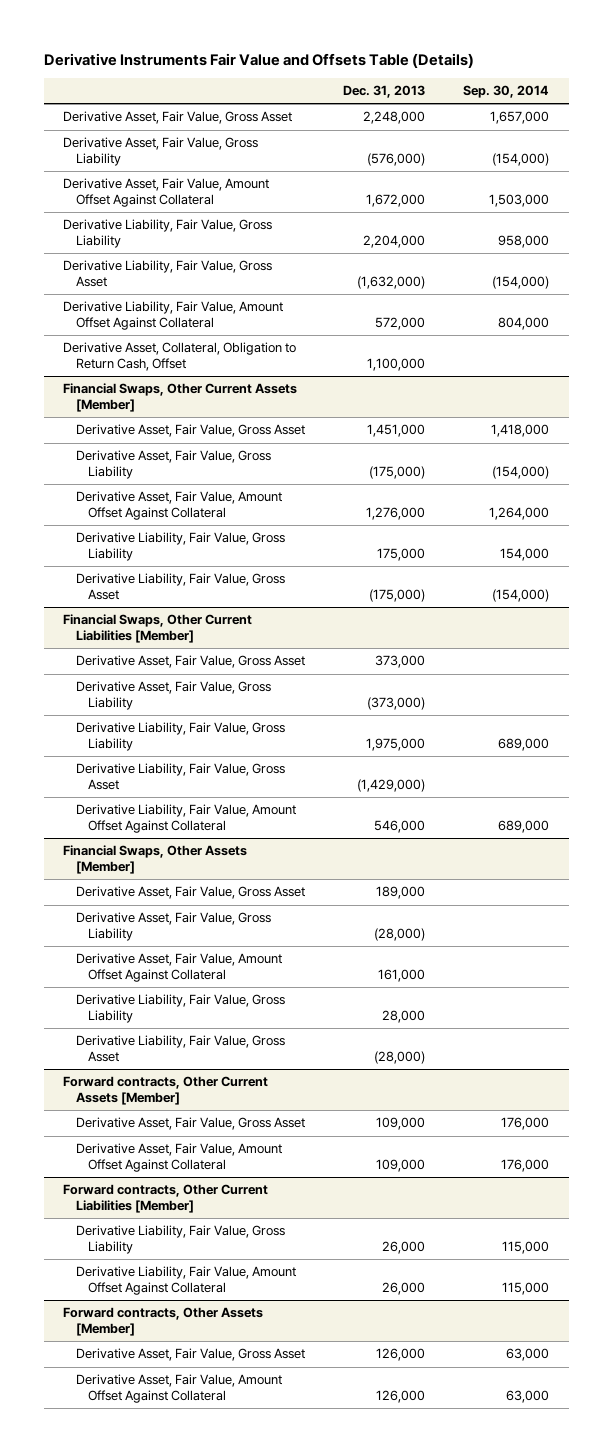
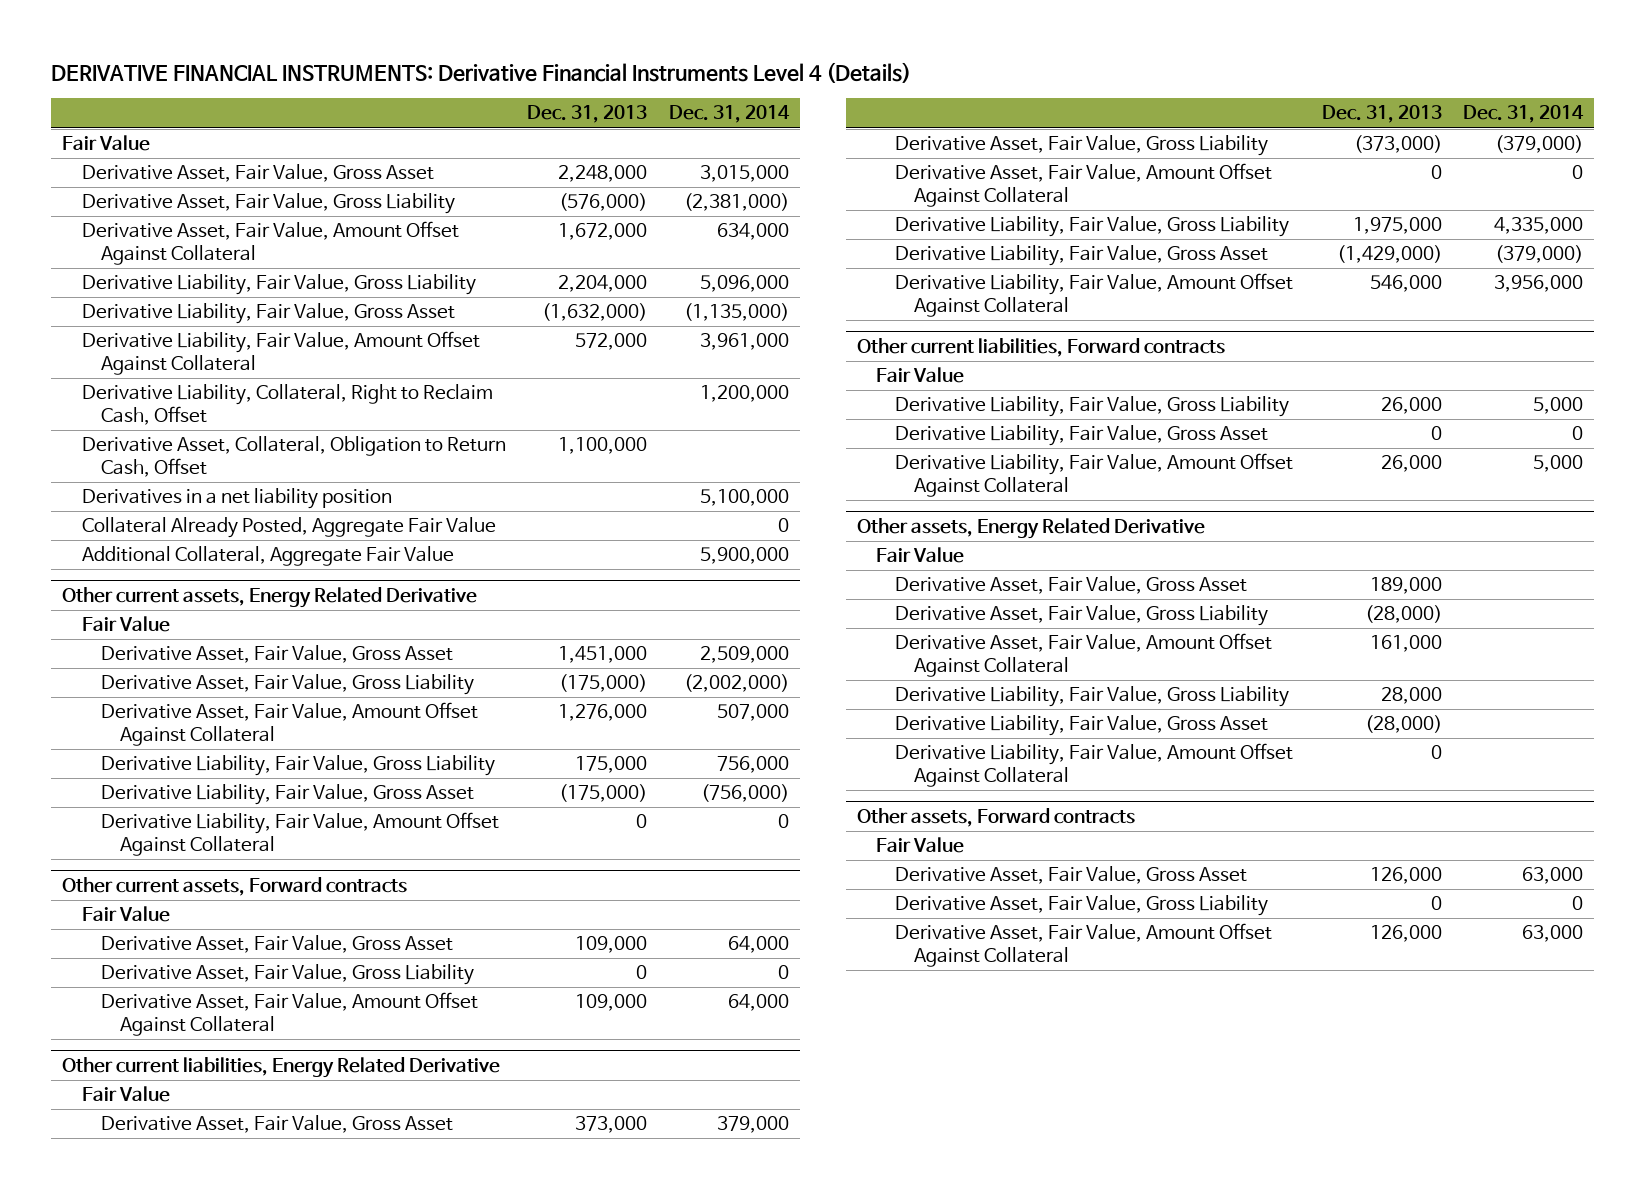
[44,52,475,68] Derivative Instruments Fair Value and Offsets Table (Details) -> [51,61,912,83] DERIVATIVE FINANCIAL INSTRUMENTS: Derivative Financial Instruments Level 4 (Details)
[463,85,550,99] Sep. 30, 2014 -> none
none -> [669,105,791,124] Dec. 31, 2014
none -> [62,135,151,152] Fair Value
none -> [81,384,493,425] Derivative Liability, Collateral, Right to Reclaim Cash, Offset
[63,383,298,412] Financial Swaps, Other Current Assets [Member] -> none
none -> [81,488,392,510] Derivatives in a net liability position
none -> [81,517,496,539] Collateral Already Posted, Aggregate Fair Value
none -> [81,546,454,567] Additional Collateral, Aggregate Fair Value
none -> [62,586,478,608] Other current assets, Energy Related Derivative
none -> [81,616,170,633] Fair Value
[63,614,253,643] Financial Swaps, Other Current Liabilities [Member] -> none
none -> [100,812,499,856] Derivative Liability, Fair Value, Amount Offset Against Collateral
none -> [62,876,408,896] Other current assets, Forward contracts
none -> [81,906,170,923] Fair Value
none -> [100,935,453,954] Derivative Asset, Fair Value, Gross Asset
none -> [100,964,474,986] Derivative Asset, Fair Value, Gross Liability
none -> [100,992,478,1036] Derivative Asset, Fair Value, Amount Offset Against Collateral
none -> [62,1056,501,1078] Other current liabilities, Energy Related Derivative
none -> [81,1086,170,1103] Fair Value
none -> [895,163,1273,207] Derivative Asset, Fair Value, Amount Offset Against Collateral
[63,845,248,874] Financial Swaps, Other Assets [Member] -> none
none -> [856,337,1225,357] Other current liabilities, Forward contracts
none -> [875,367,964,384] Fair Value
none -> [895,396,1290,418] Derivative Liability, Fair Value, Gross Liability
none -> [895,425,1269,447] Derivative Liability, Fair Value, Gross Asset
none -> [895,453,1294,497] Derivative Liability, Fair Value, Amount Offset Against Collateral
none -> [856,517,1205,539] Other assets, Energy Related Derivative
none -> [875,547,964,564] Fair Value
[63,1076,269,1105] Forward contracts, Other Current Assets [Member] -> none
[75,1117,305,1131] Derivative Asset, Fair Value, Gross Asset -> none
[75,1143,282,1172] Derivative Asset, Fair Value, Amount Offset Against Collateral -> none
[63,1184,269,1213] Forward contracts, Other Current Liabilities [Member] -> none
[75,1225,285,1254] Derivative Liability, Fair Value, Gross Liability -> none
[382,1281,426,1295] 26,000 -> [1430,745,1442,760] 0
[63,1307,264,1336] Forward contracts, Other Assets [Member] -> [856,807,1135,827] Other assets, Forward contracts
none -> [875,837,964,854] Fair Value
none -> [895,895,1269,917] Derivative Asset, Fair Value, Gross Liability

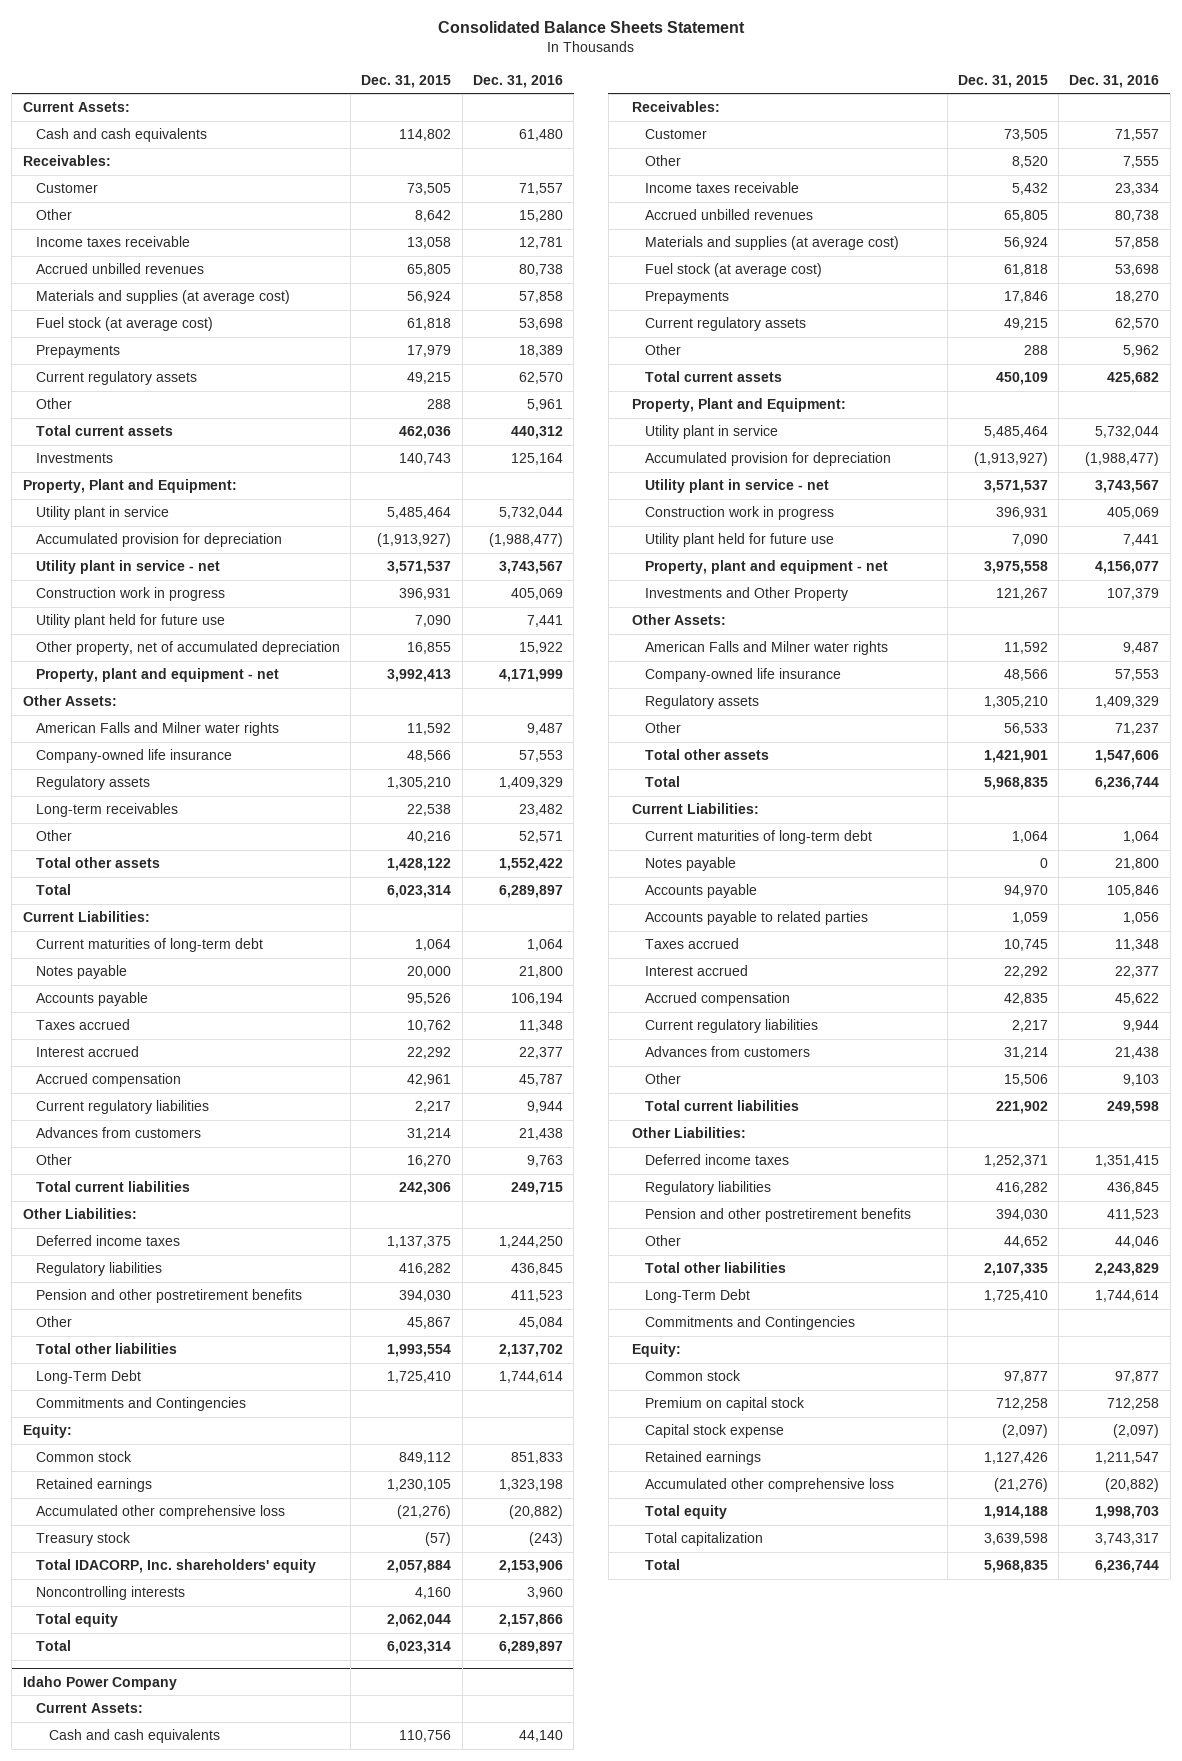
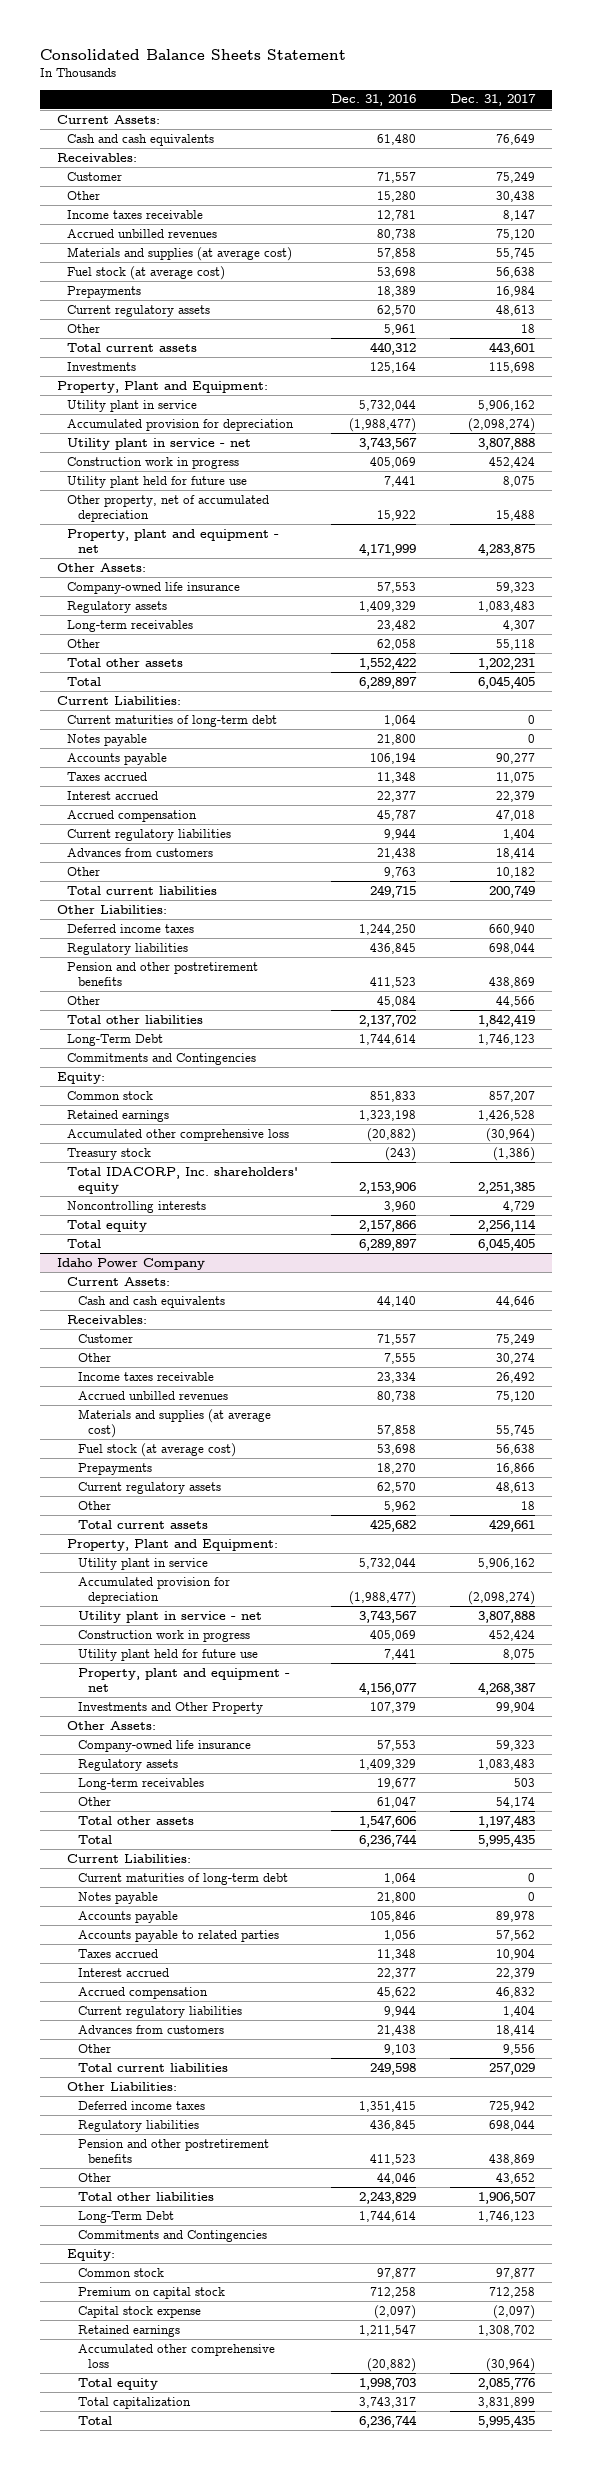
[361,74,452,88] Dec. 31, 2015 -> none
none -> [449,94,536,107] Dec. 31, 2017
[35,722,279,737] American Falls and Milner water rights -> none
[518,831,563,844] 52,571 -> [377,638,417,650] 62,058
[645,641,889,656] American Falls and Milner water rights -> none
none -> [77,1777,204,1790] Long-term receivables
[1115,723,1160,736] 71,237 -> [377,1796,417,1808] 61,047

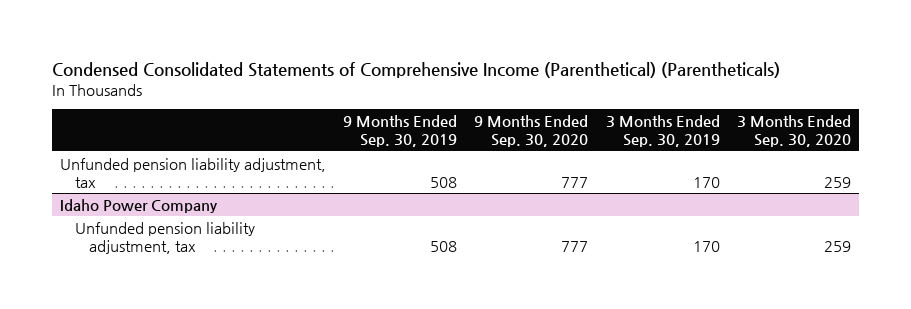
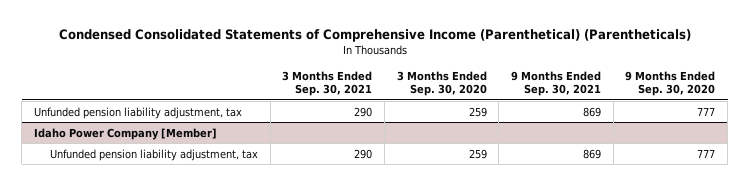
[343,115,458,148] 9 Months Ended Sep. 30, 2019 -> none
[605,115,720,148] 3 Months Ended Sep. 30, 2019 -> none
none -> [282,70,373,97] 3 Months Ended Sep. 30, 2021
none -> [511,70,602,97] 9 Months Ended Sep. 30, 2021
[60,198,219,213] Idaho Power Company -> [33,127,217,140] Idaho Power Company [Member]

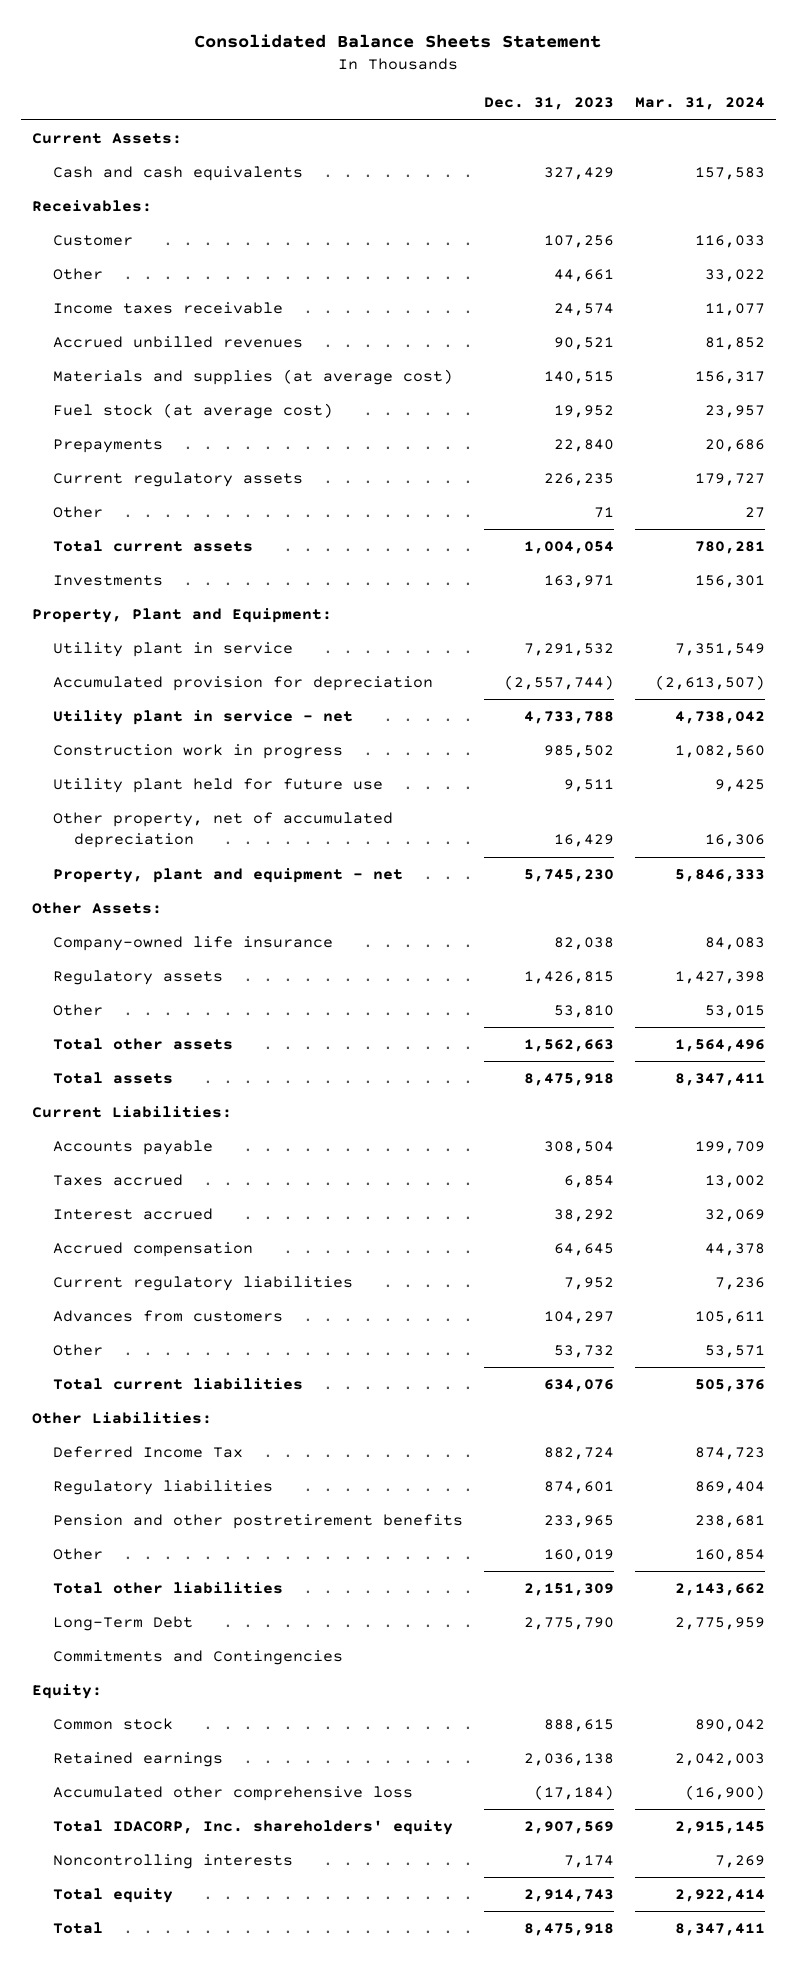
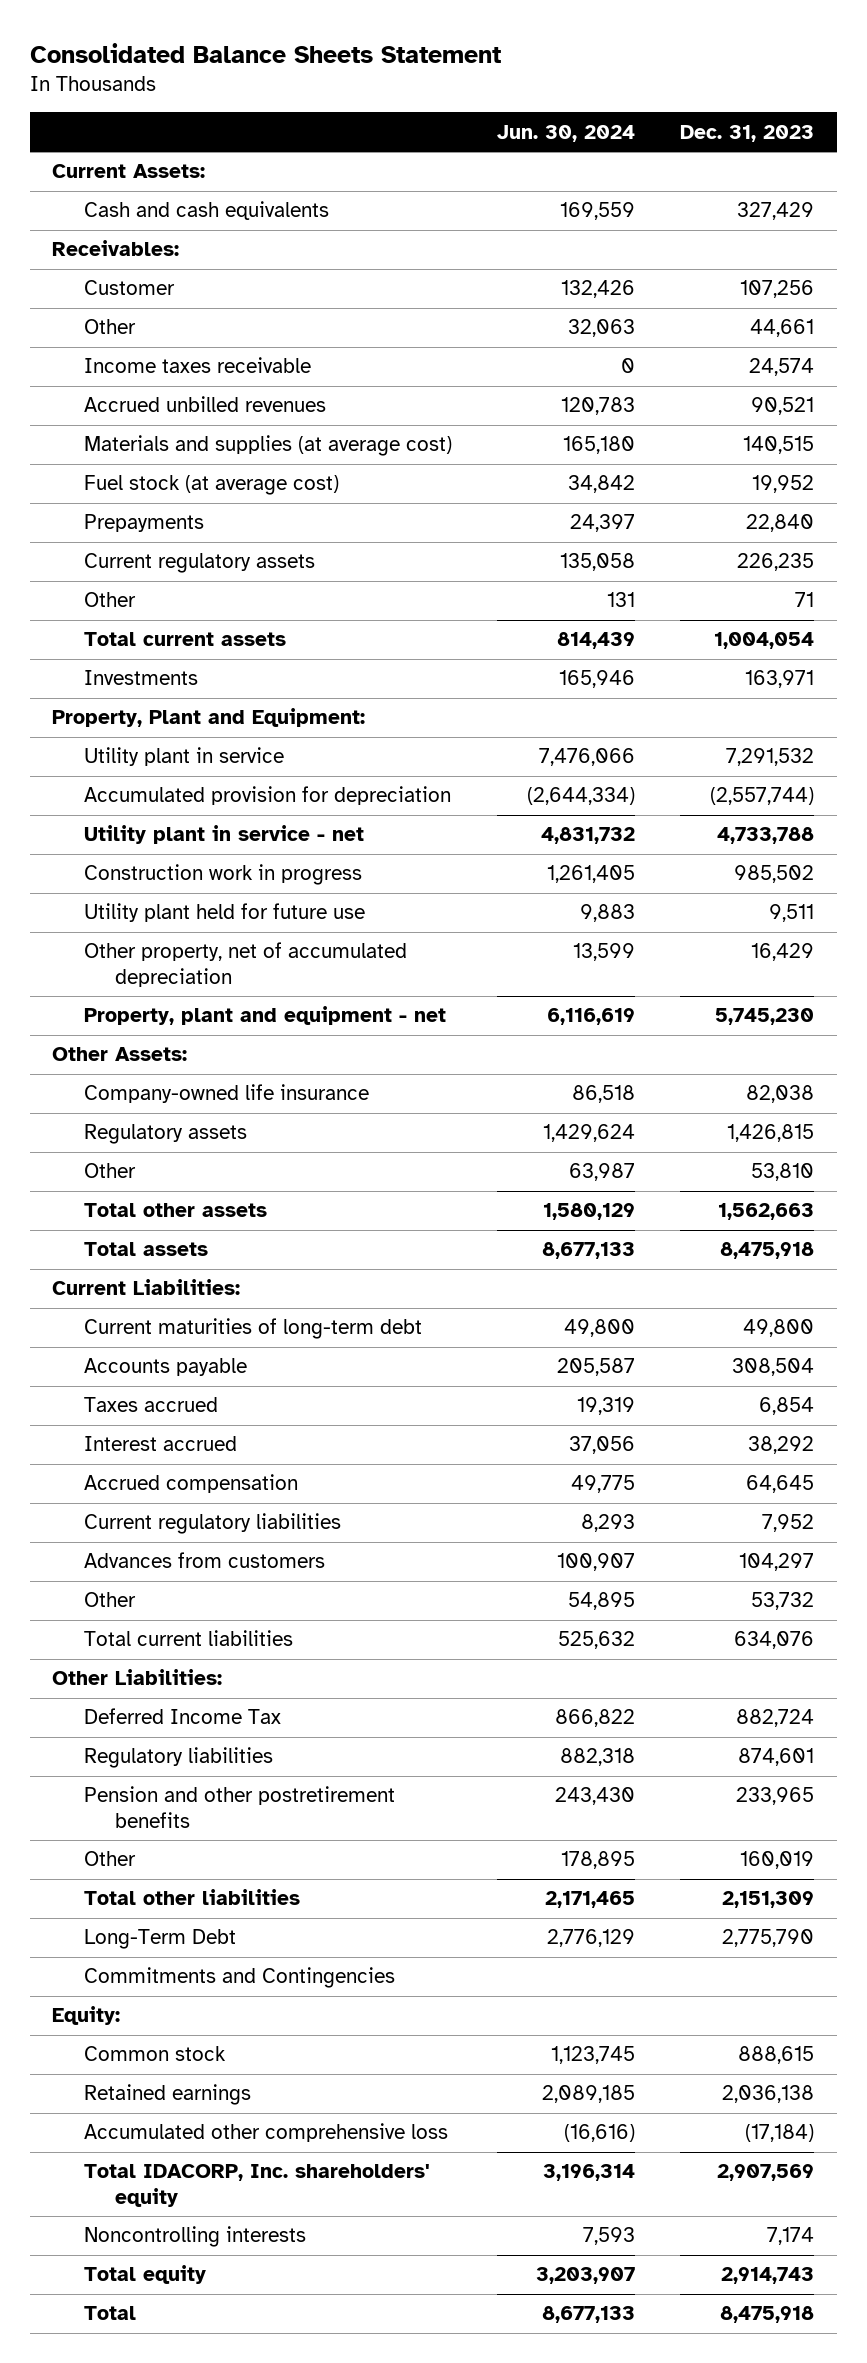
[634,97,765,111] Mar. 31, 2024 -> none
none -> [497,124,636,142] Jun. 30, 2024
none -> [83,1318,422,1340] Current maturities of long-term debt

